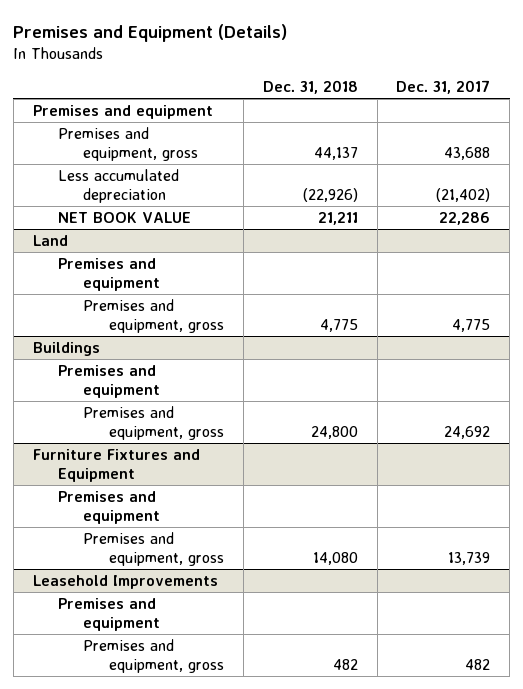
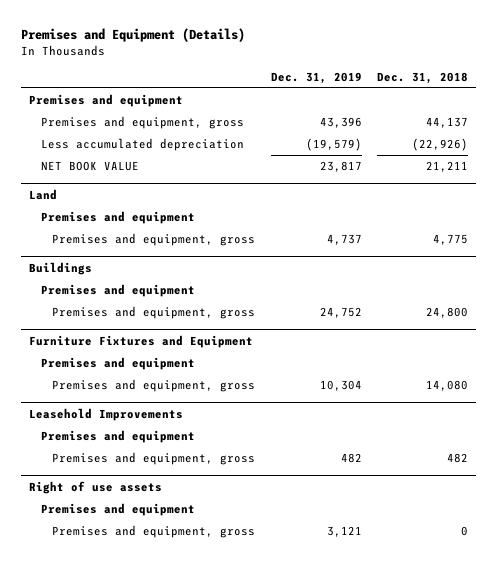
[396,80,491,95] Dec. 31, 2017 -> none
none -> [270,72,362,85] Dec. 31, 2019
none -> [29,480,163,494] Right of use assets
none -> [40,502,195,516] Premises and equipment
none -> [51,524,255,538] Premises and equipment, gross

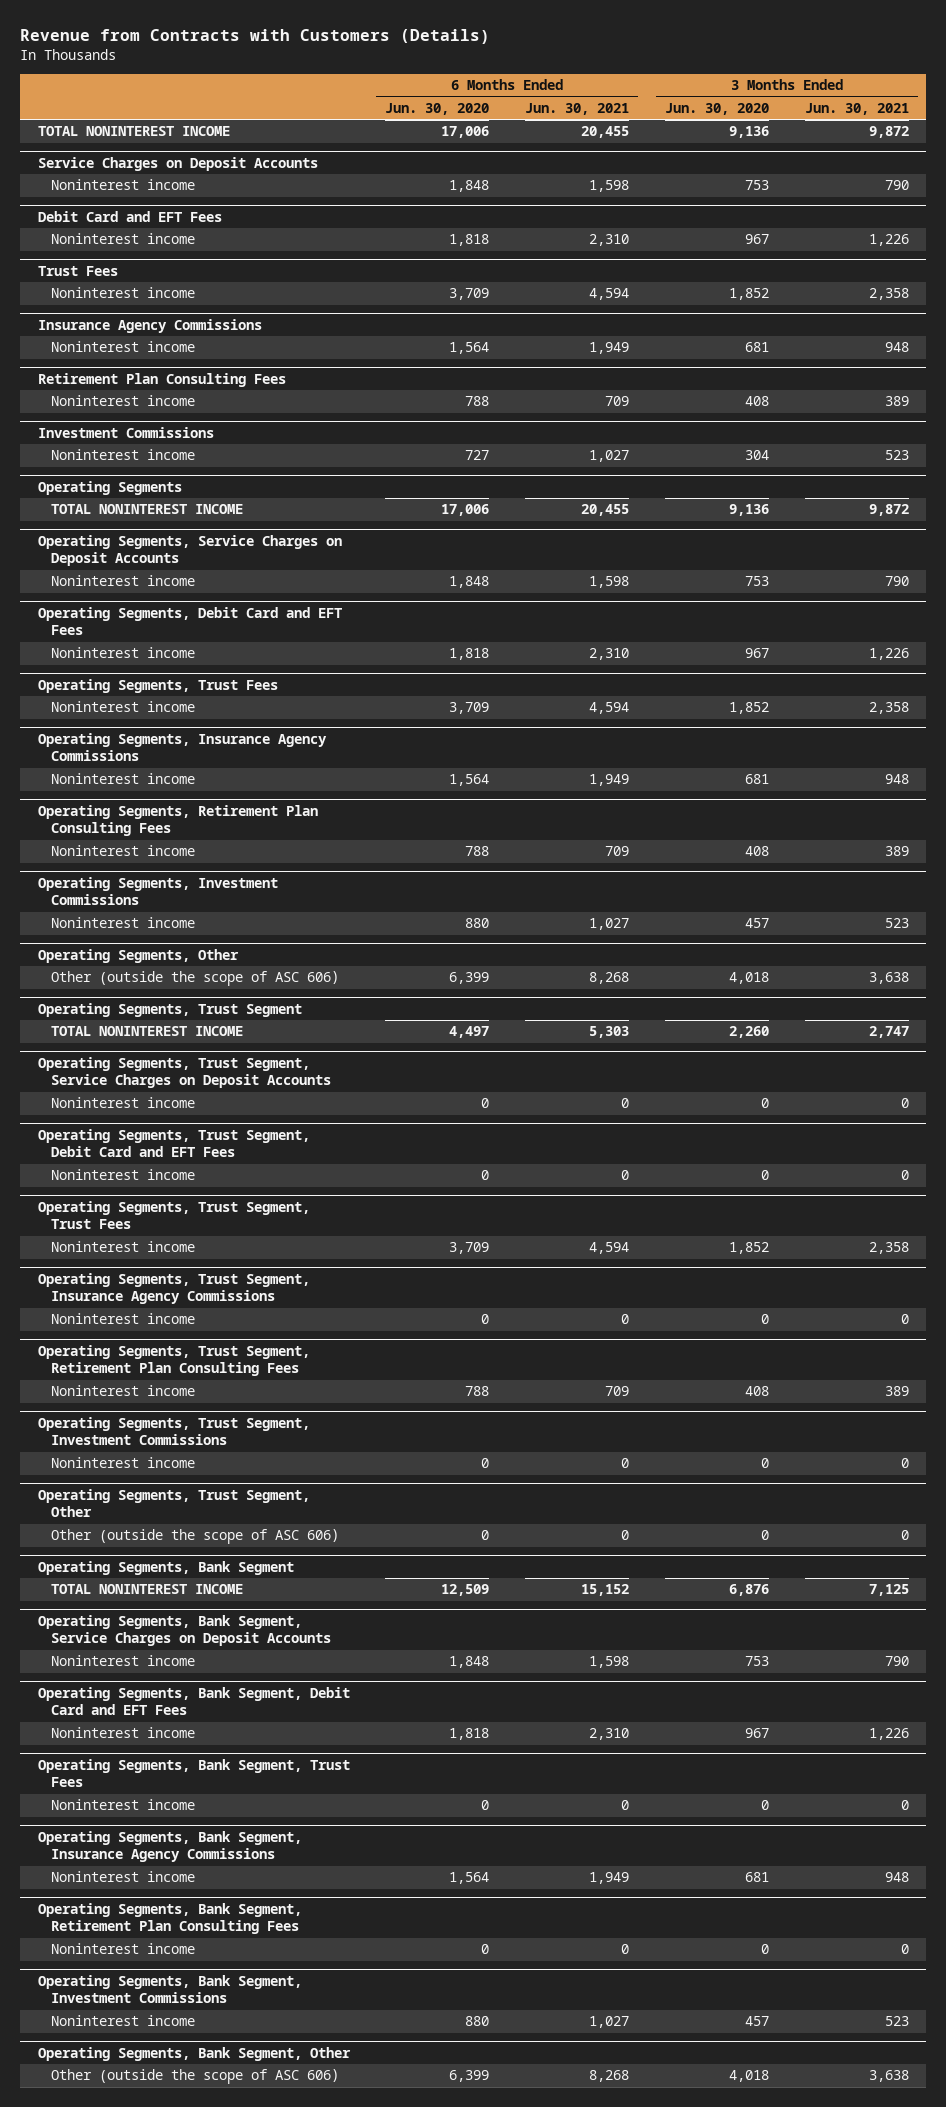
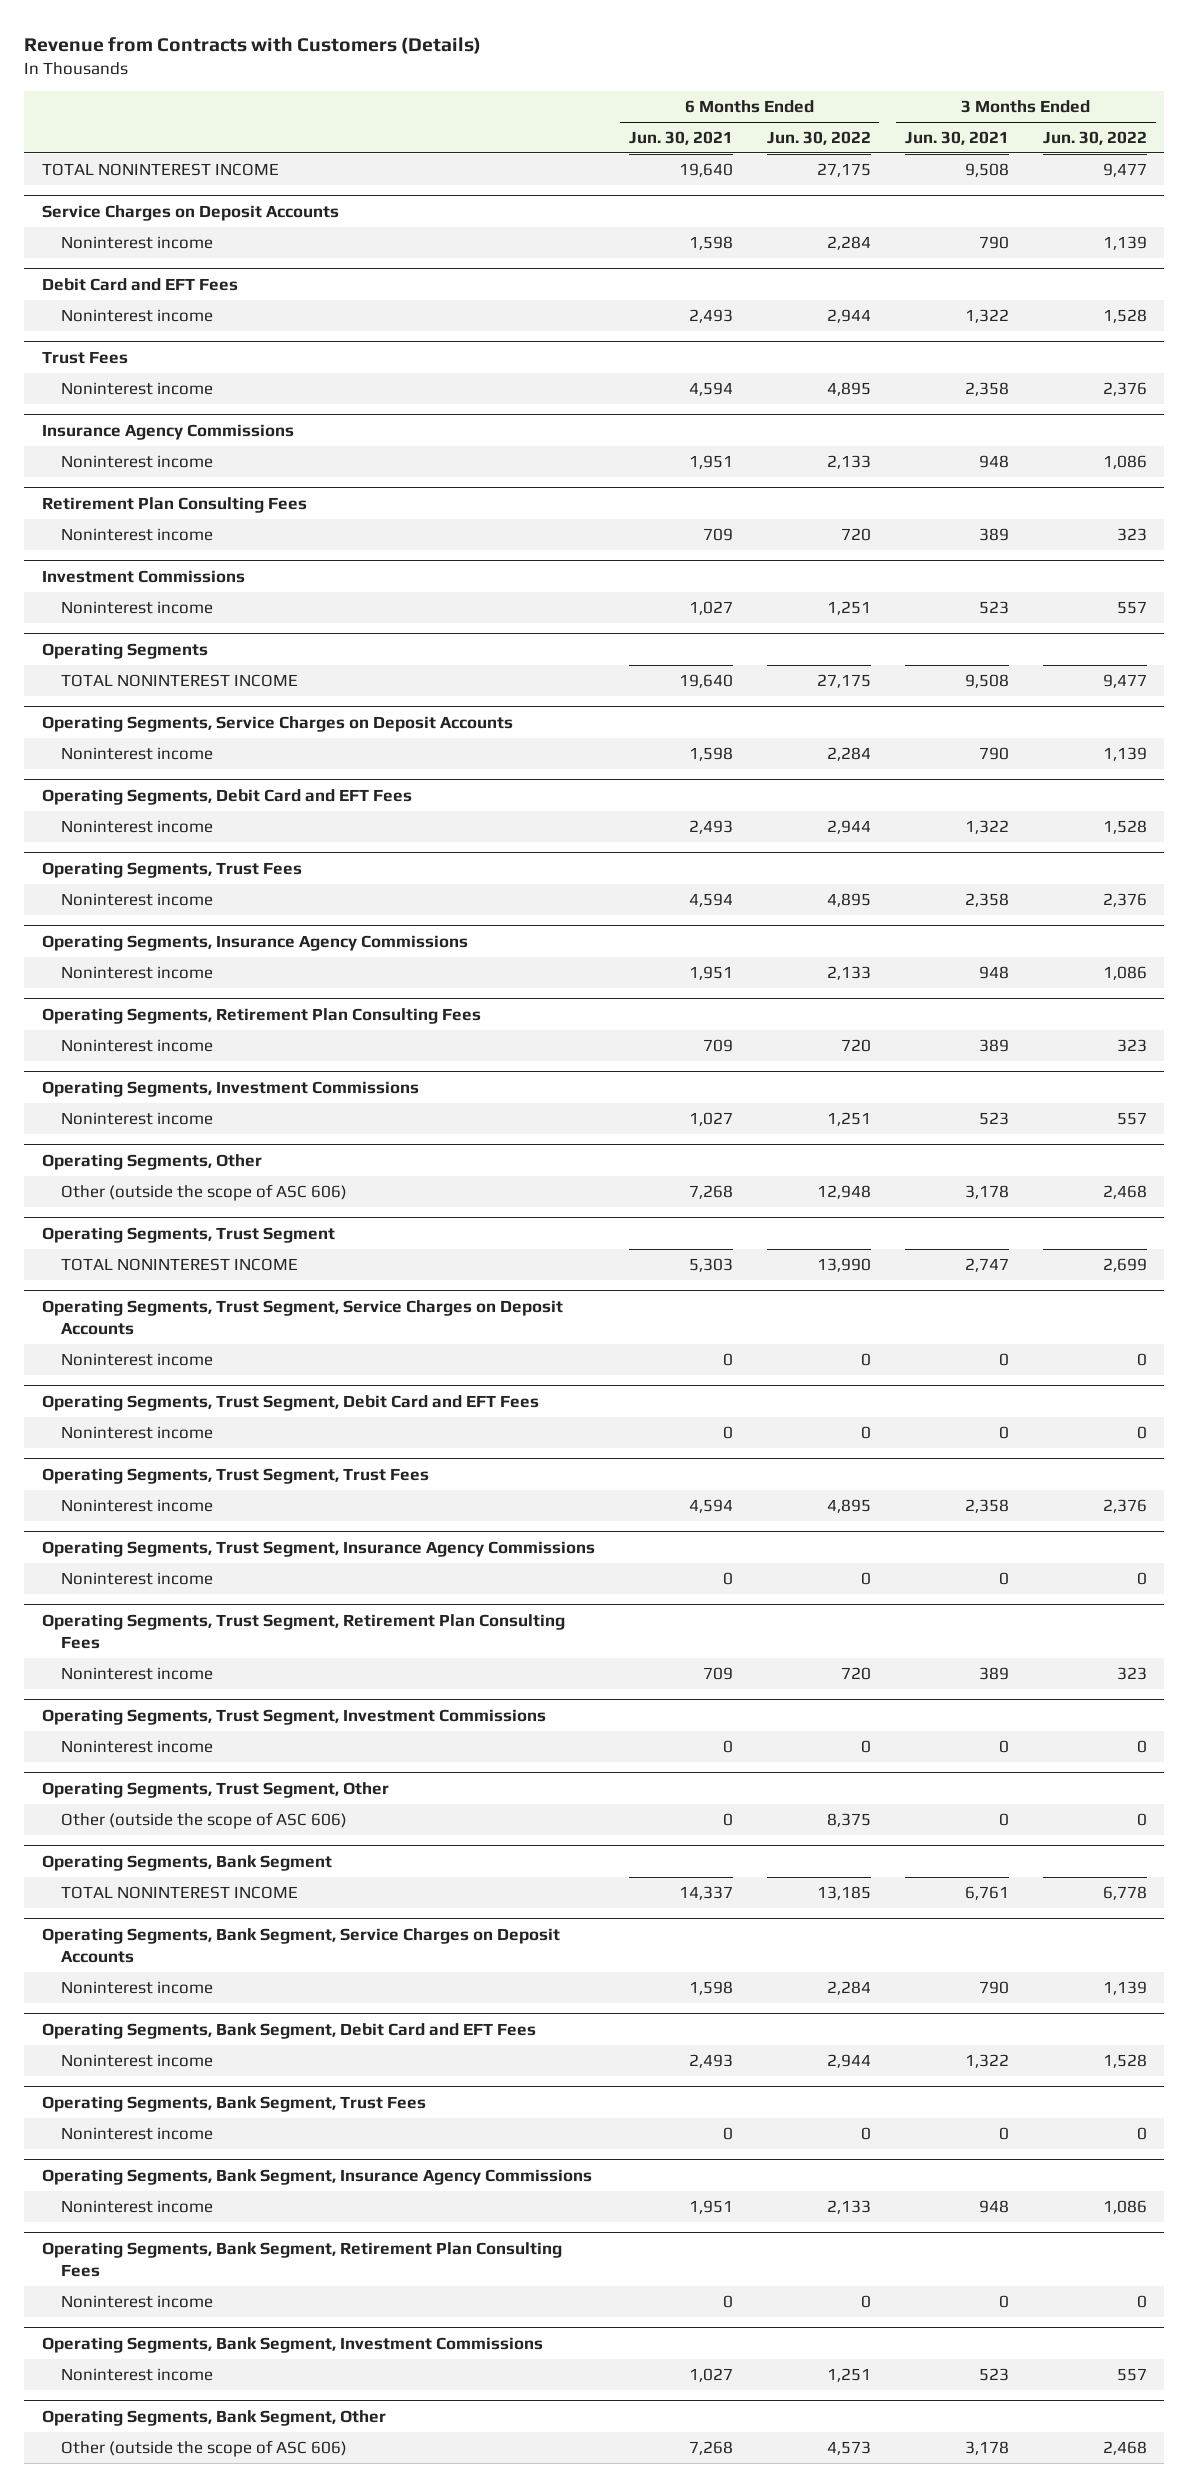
[385,103,490,116] Jun. 30, 2020 -> none
[664,103,769,116] Jun. 30, 2020 -> none
none -> [766,131,871,146] Jun. 30, 2022
none -> [1043,131,1148,146] Jun. 30, 2022
[581,126,630,139] 20,455 -> [678,162,733,177] 19,640
[868,126,909,139] 9,872 -> [964,162,1009,177] 9,508
[589,234,630,247] 2,310 -> [688,308,733,323] 2,493
[868,234,909,247] 1,226 -> [964,308,1009,323] 1,322
[589,342,630,355] 1,949 -> [688,454,733,469] 1,951
[581,504,630,517] 20,455 -> [678,673,733,688] 19,640
[868,504,909,517] 9,872 -> [964,673,1009,688] 9,508
[589,648,630,661] 2,310 -> [688,819,733,834] 2,493
[868,648,909,661] 1,226 -> [964,819,1009,834] 1,322
[589,774,630,787] 1,949 -> [688,965,733,980] 1,951
[589,972,630,985] 8,268 -> [688,1184,733,1199] 7,268
[868,972,909,985] 3,638 -> [964,1184,1009,1199] 3,178
[581,1584,630,1597] 15,152 -> [678,1885,733,1900] 14,337
[868,1584,909,1597] 7,125 -> [964,1885,1009,1900] 6,761
[589,1728,630,1741] 2,310 -> [688,2053,733,2068] 2,493
[868,1728,909,1741] 1,226 -> [964,2053,1009,2068] 1,322
[589,1872,630,1885] 1,949 -> [688,2199,733,2214] 1,951
[589,2070,630,2083] 8,268 -> [688,2440,733,2455] 7,268
[868,2070,909,2083] 3,638 -> [964,2440,1009,2455] 3,178

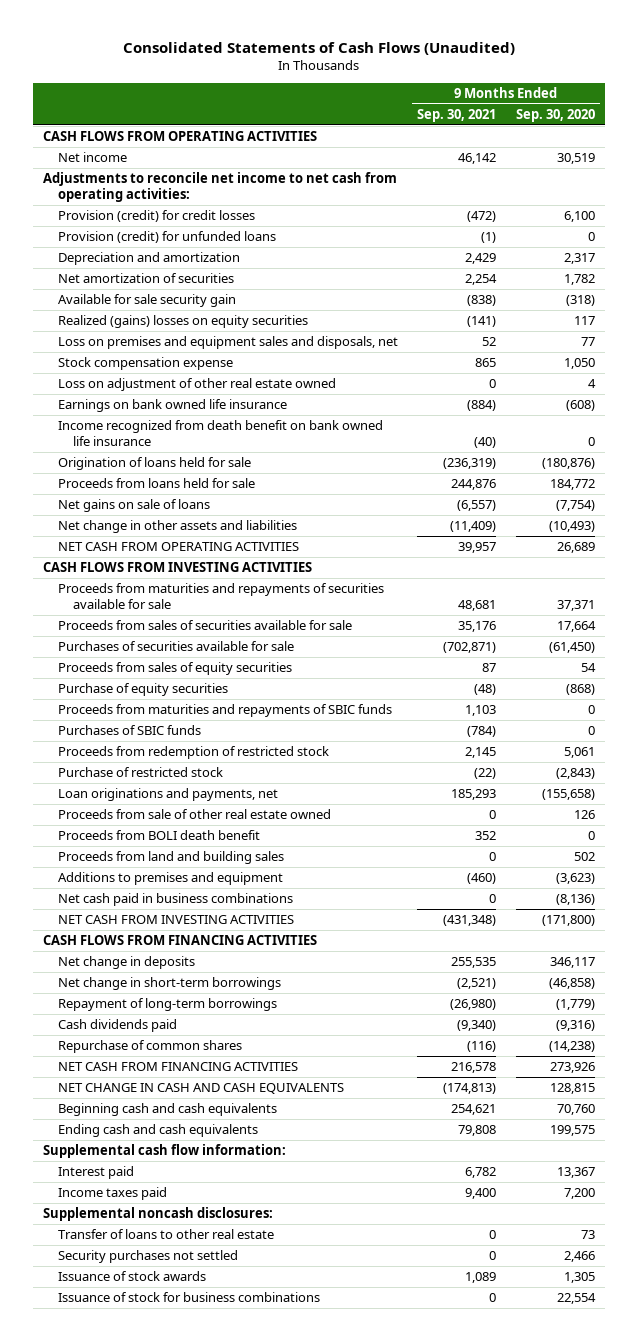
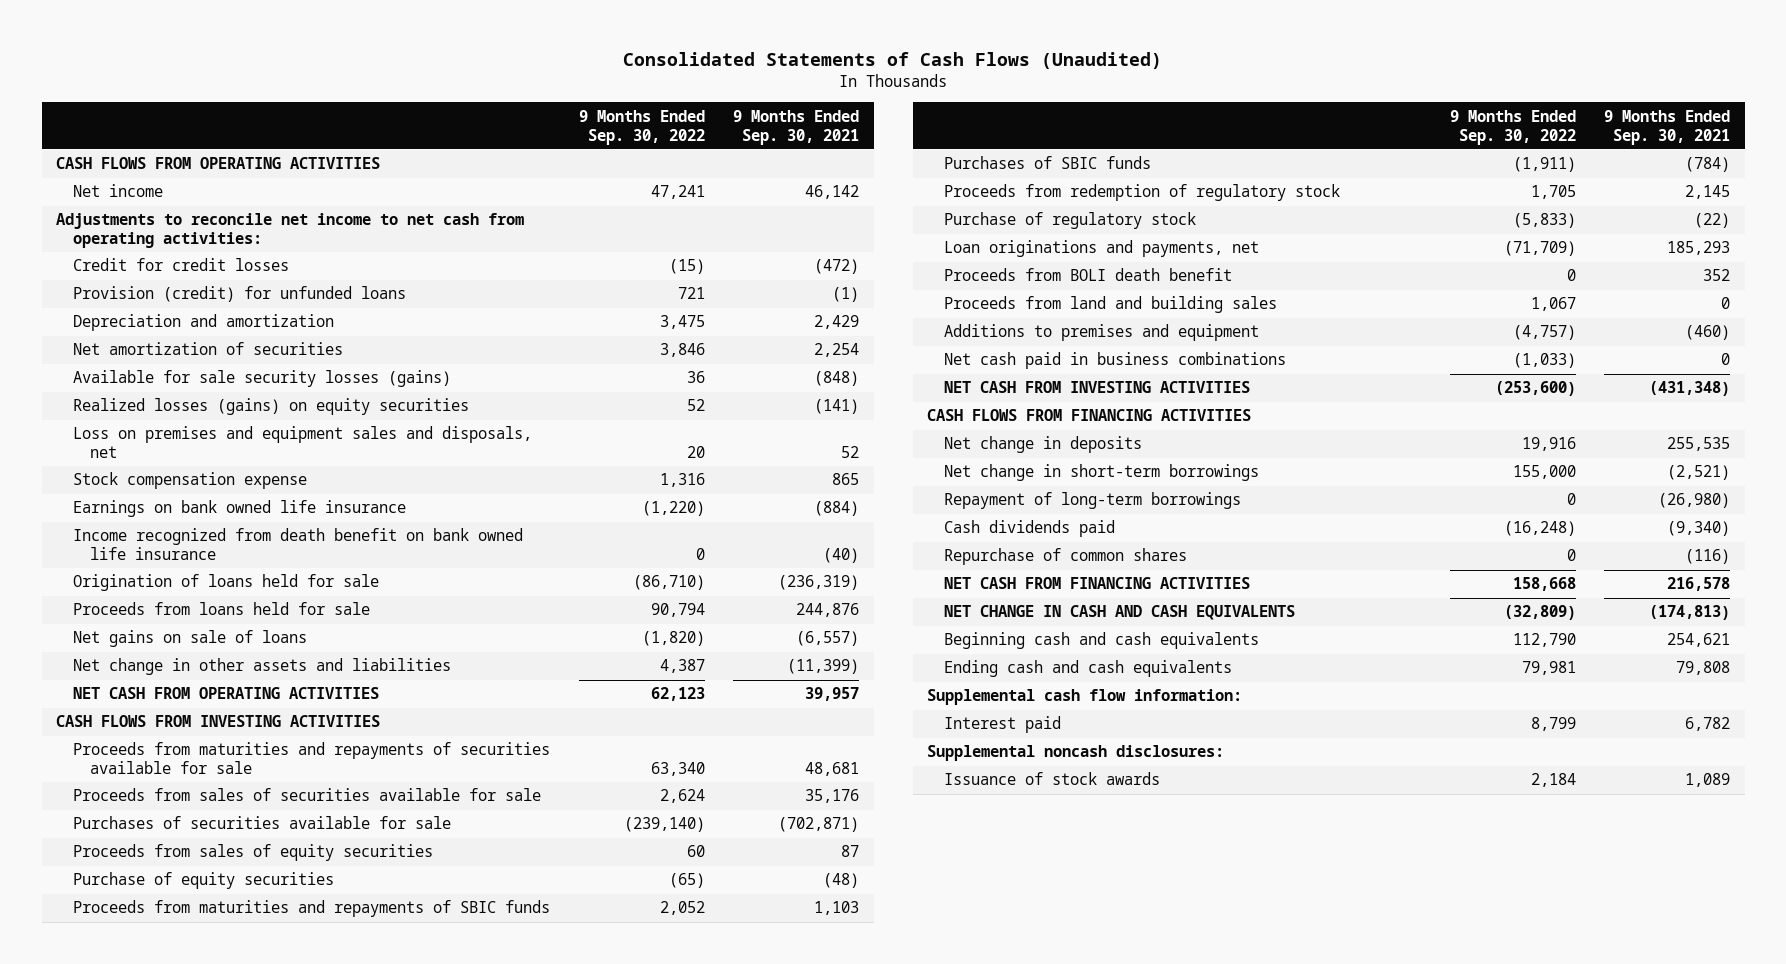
[515,108,595,122] Sep. 30, 2020 -> none
none -> [578,109,705,145] 9 Months Ended Sep. 30, 2022
[57,209,255,222] Provision (credit) for credit losses -> [72,258,289,272] Credit for credit losses
[57,293,236,307] Available for sale security gain -> [72,370,451,388] Available for sale security losses (gains)
[467,294,497,306] (838) -> [814,371,860,387] (848)
[57,314,308,328] Realized (gains) losses on equity securities -> [72,398,469,416] Realized losses (gains) on equity securities
[57,377,336,391] Loss on adjustment of other real estate owned -> none
[450,520,497,532] (11,409) -> [787,659,860,675] (11,399)
[57,745,329,759] Proceeds from redemption of restricted stock -> [943,184,1340,202] Proceeds from redemption of regulatory stock
[57,766,223,777] Purchase of restricted stock -> [943,212,1196,230] Purchase of regulatory stock
[57,808,331,819] Proceeds from sale of other real estate owned -> none
[57,1186,167,1200] Income taxes paid -> none
[57,1228,274,1239] Transfer of loans to other real estate -> none
[57,1249,238,1263] Security purchases not settled -> none
[57,1291,320,1302] Issuance of stock for business combinations -> none

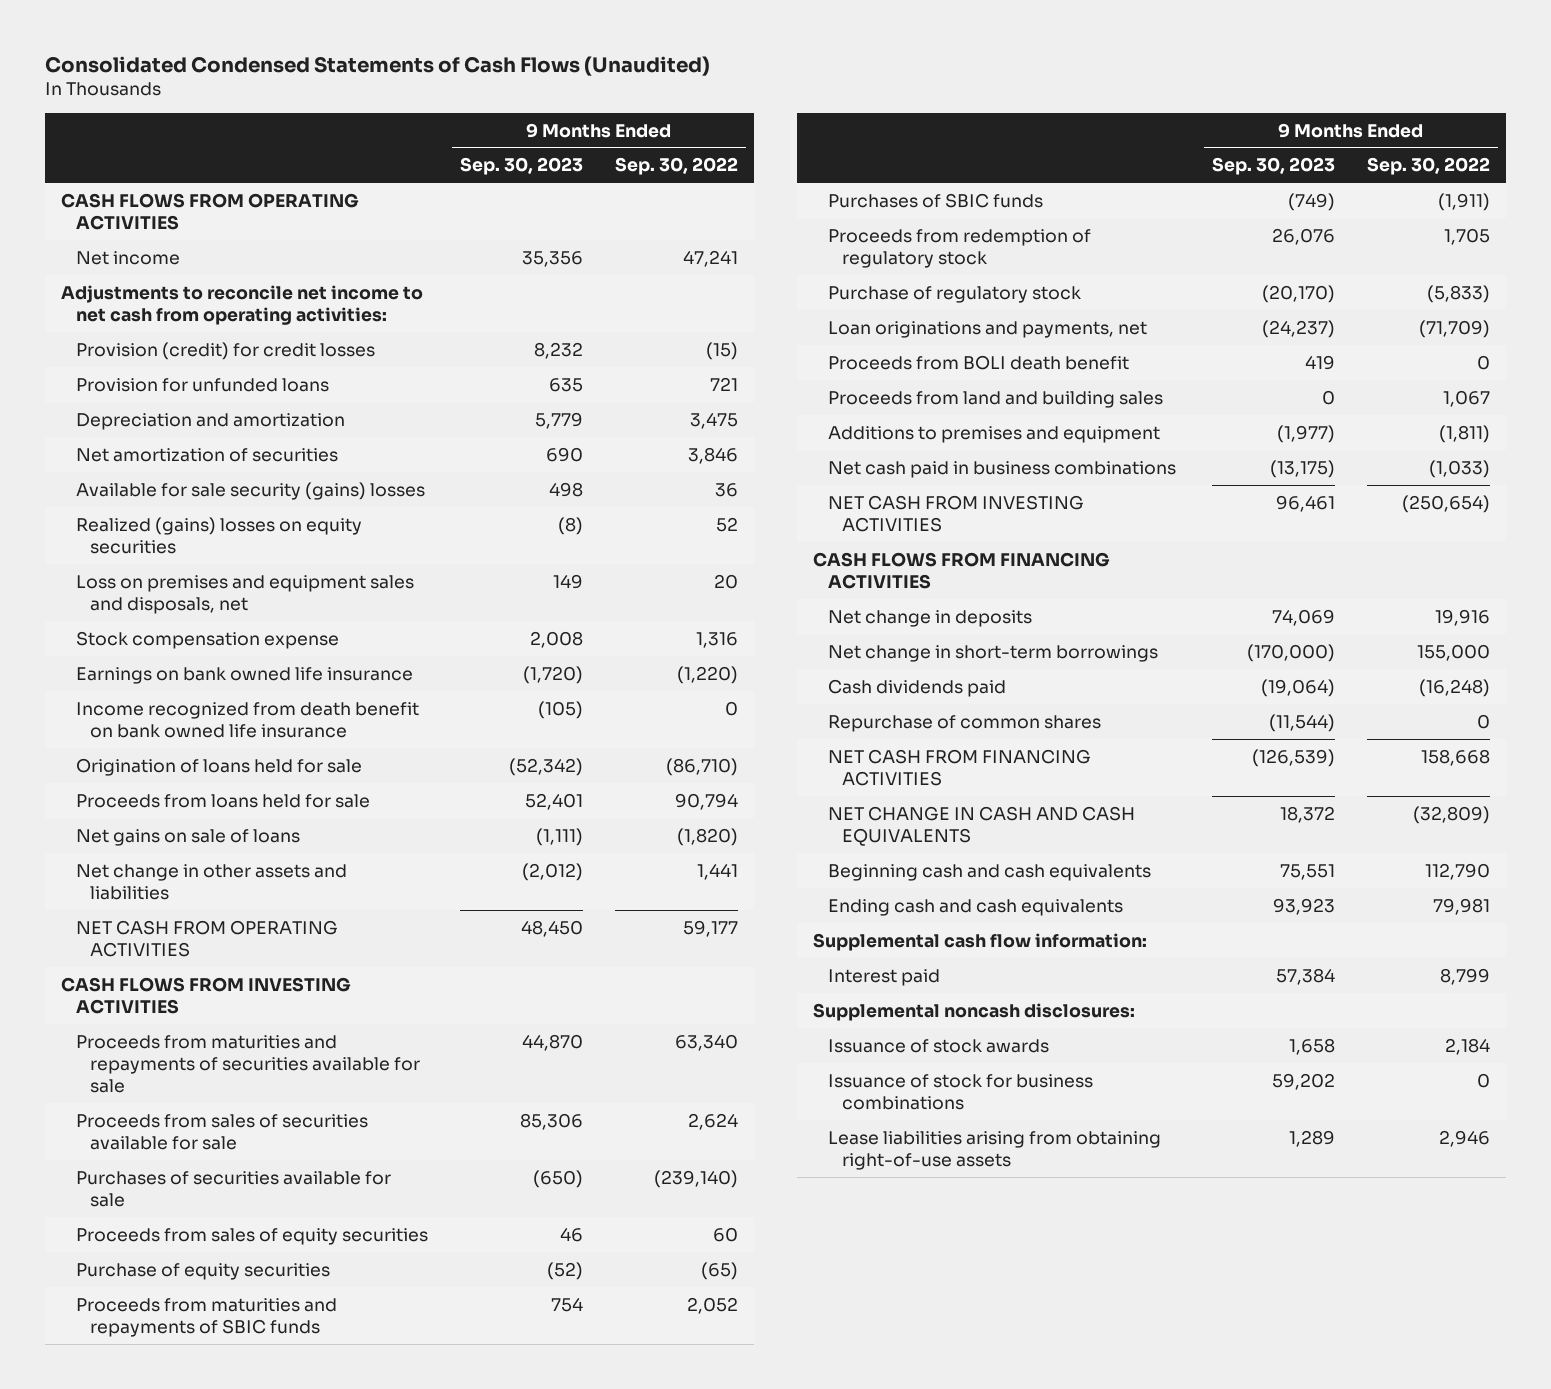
[623,51,1163,69] Consolidated Statements of Cash Flows (Unaudited) -> [45,55,711,76] Consolidated Condensed Statements of Cash Flows (Unaudited)
[733,109,860,145] 9 Months Ended Sep. 30, 2021 -> none
none -> [459,157,583,176] Sep. 30, 2023
[72,258,289,272] Credit for credit losses -> [75,341,375,360] Provision (credit) for credit losses
[72,286,406,303] Provision (credit) for unfunded loans -> [75,377,329,392] Provision for unfunded loans
[72,370,451,388] Available for sale security losses (gains) -> [75,481,425,500] Available for sale security (gains) losses
[72,398,469,416] Realized losses (gains) on equity securities -> [75,516,362,554] Realized (gains) losses on equity securities
[659,659,705,674] 4,387 -> [696,862,738,880] 1,441
[650,687,705,702] 62,123 -> [682,919,738,937] 59,177
[1512,325,1576,341] (4,757) -> [1438,424,1490,443] (1,811)
[1494,381,1576,397] (253,600) -> [1401,494,1490,513] (250,654)
[943,492,1241,510] Repayment of long-term borrowings -> none
none -> [827,1073,1093,1110] Issuance of stock for business combinations
none -> [827,1130,1161,1170] Lease liabilities arising from obtaining right-of-use assets

